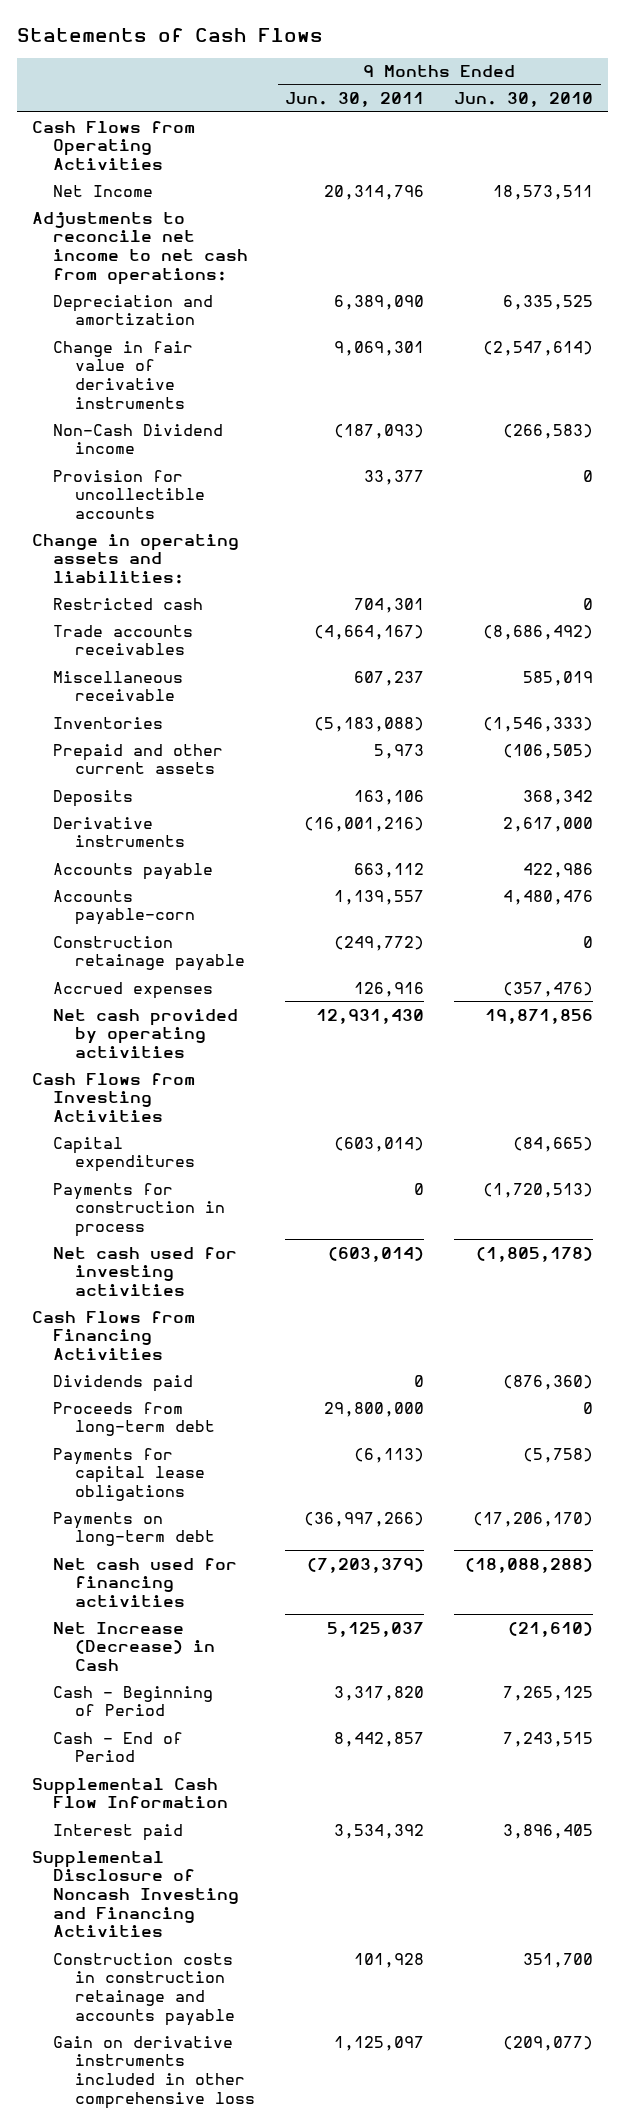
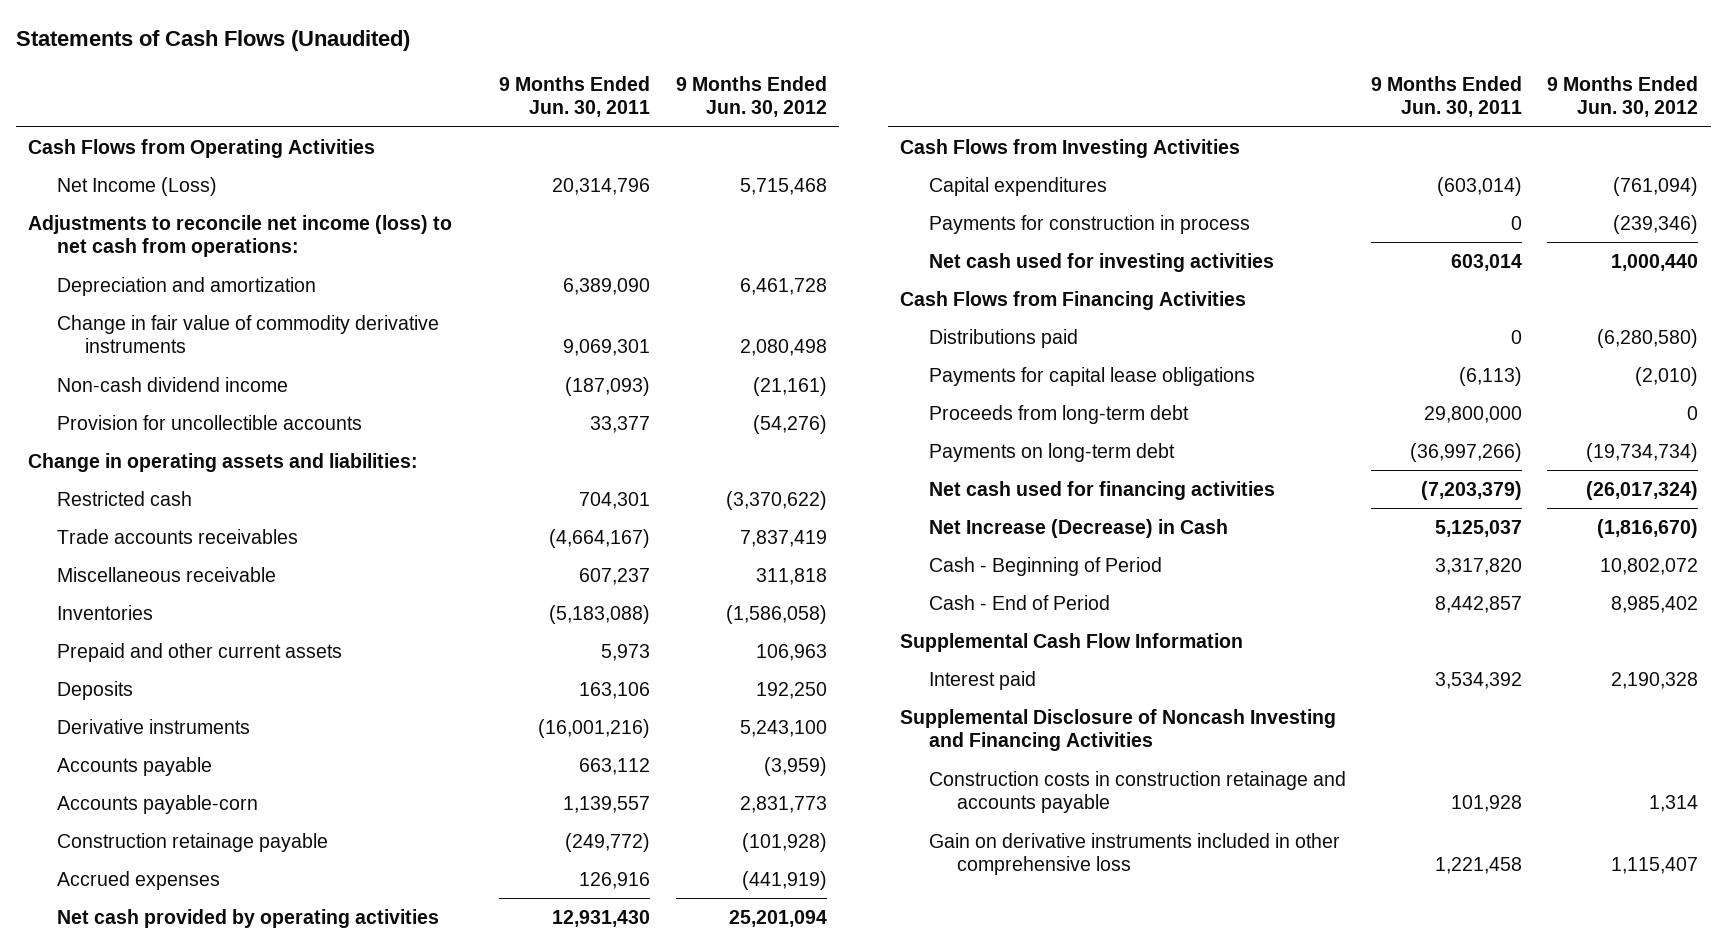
[16,27,323,42] Statements of Cash Flows -> [15,29,410,51] Statements of Cash Flows (Unaudited)
[454,92,594,108] Jun. 30, 2010 -> none
none -> [675,75,827,118] 9 Months Ended Jun. 30, 2012
[53,184,154,197] Net Income -> [56,176,217,196] Net Income (Loss)
[31,211,249,285] Adjustments to reconcile net income to net cash from operations: -> [28,214,453,258] Adjustments to reconcile net income (loss) to net cash from operations:
[53,340,194,409] Change in fair value of derivative instruments -> [56,314,439,354] Change in fair value of commodity derivative instruments
[53,423,224,455] Non-Cash Dividend income -> [56,376,288,392] Non-cash dividend income
[328,1246,425,1262] (603,014) -> [1450,253,1522,271] 603,014
[53,1374,194,1392] Dividends paid -> [928,328,1078,348] Distributions paid
[53,1401,216,1437] Proceeds from long-term debt -> [928,404,1189,424] Proceeds from long-term debt
[334,2035,425,2051] 1,125,097 -> [1434,857,1522,875] 1,221,458

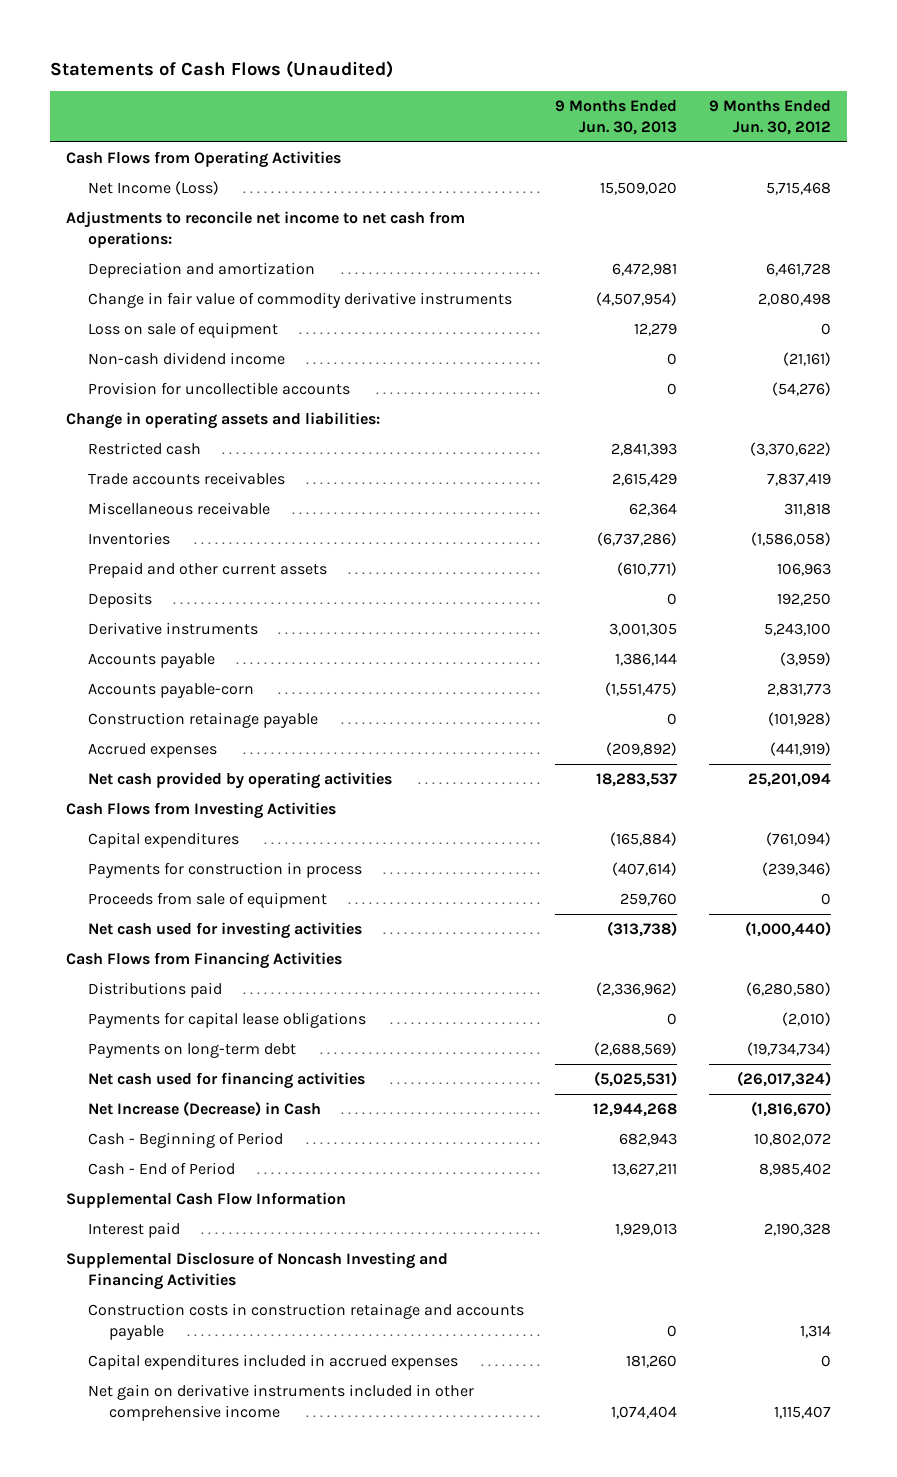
[499,75,651,118] 9 Months Ended Jun. 30, 2011 -> none
none -> [555,99,678,135] 9 Months Ended Jun. 30, 2013
[28,214,453,258] Adjustments to reconcile net income (loss) to net cash from operations: -> [65,211,465,248] Adjustments to reconcile net income to net cash from operations:
none -> [87,322,278,339] Loss on sale of equipment
none -> [87,892,327,909] Proceeds from sale of equipment
[1611,253,1699,271] 1,000,440 -> [745,921,832,938] (1,000,440)
[928,404,1189,424] Proceeds from long-term debt -> none
none -> [87,1354,458,1371] Capital expenditures included in accrued expenses
[928,832,1340,876] Gain on derivative instruments included in other comprehensive loss -> [87,1384,474,1421] Net gain on derivative instruments included in other comprehensive income

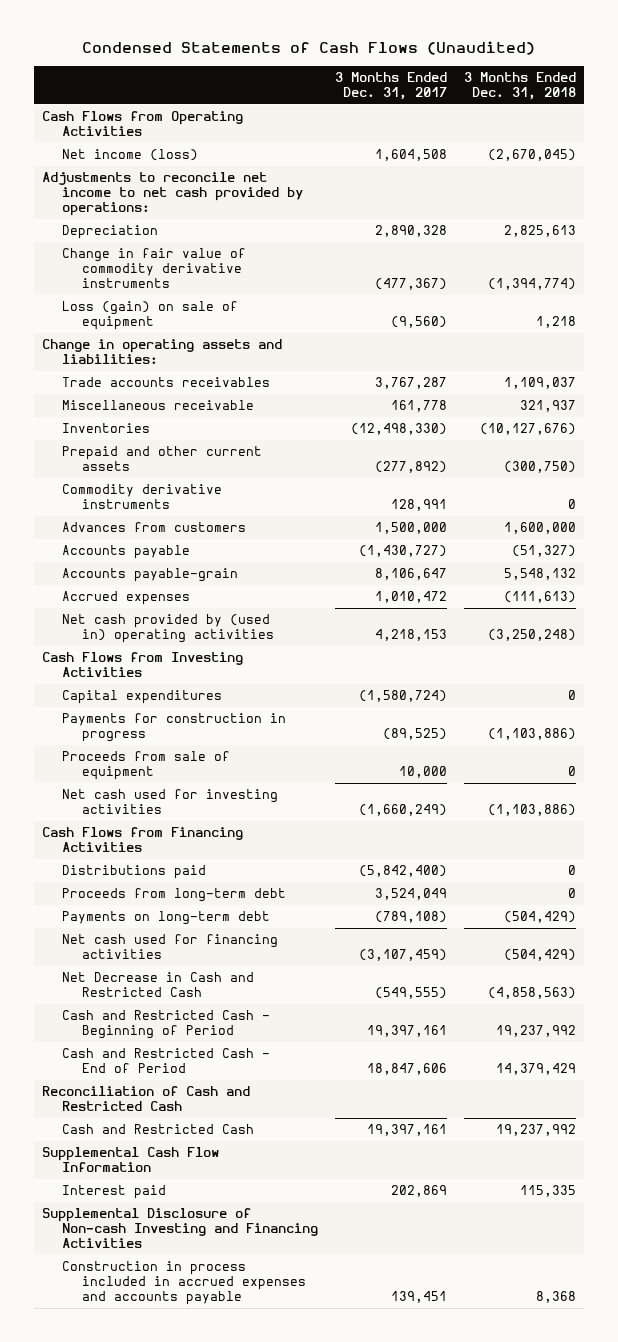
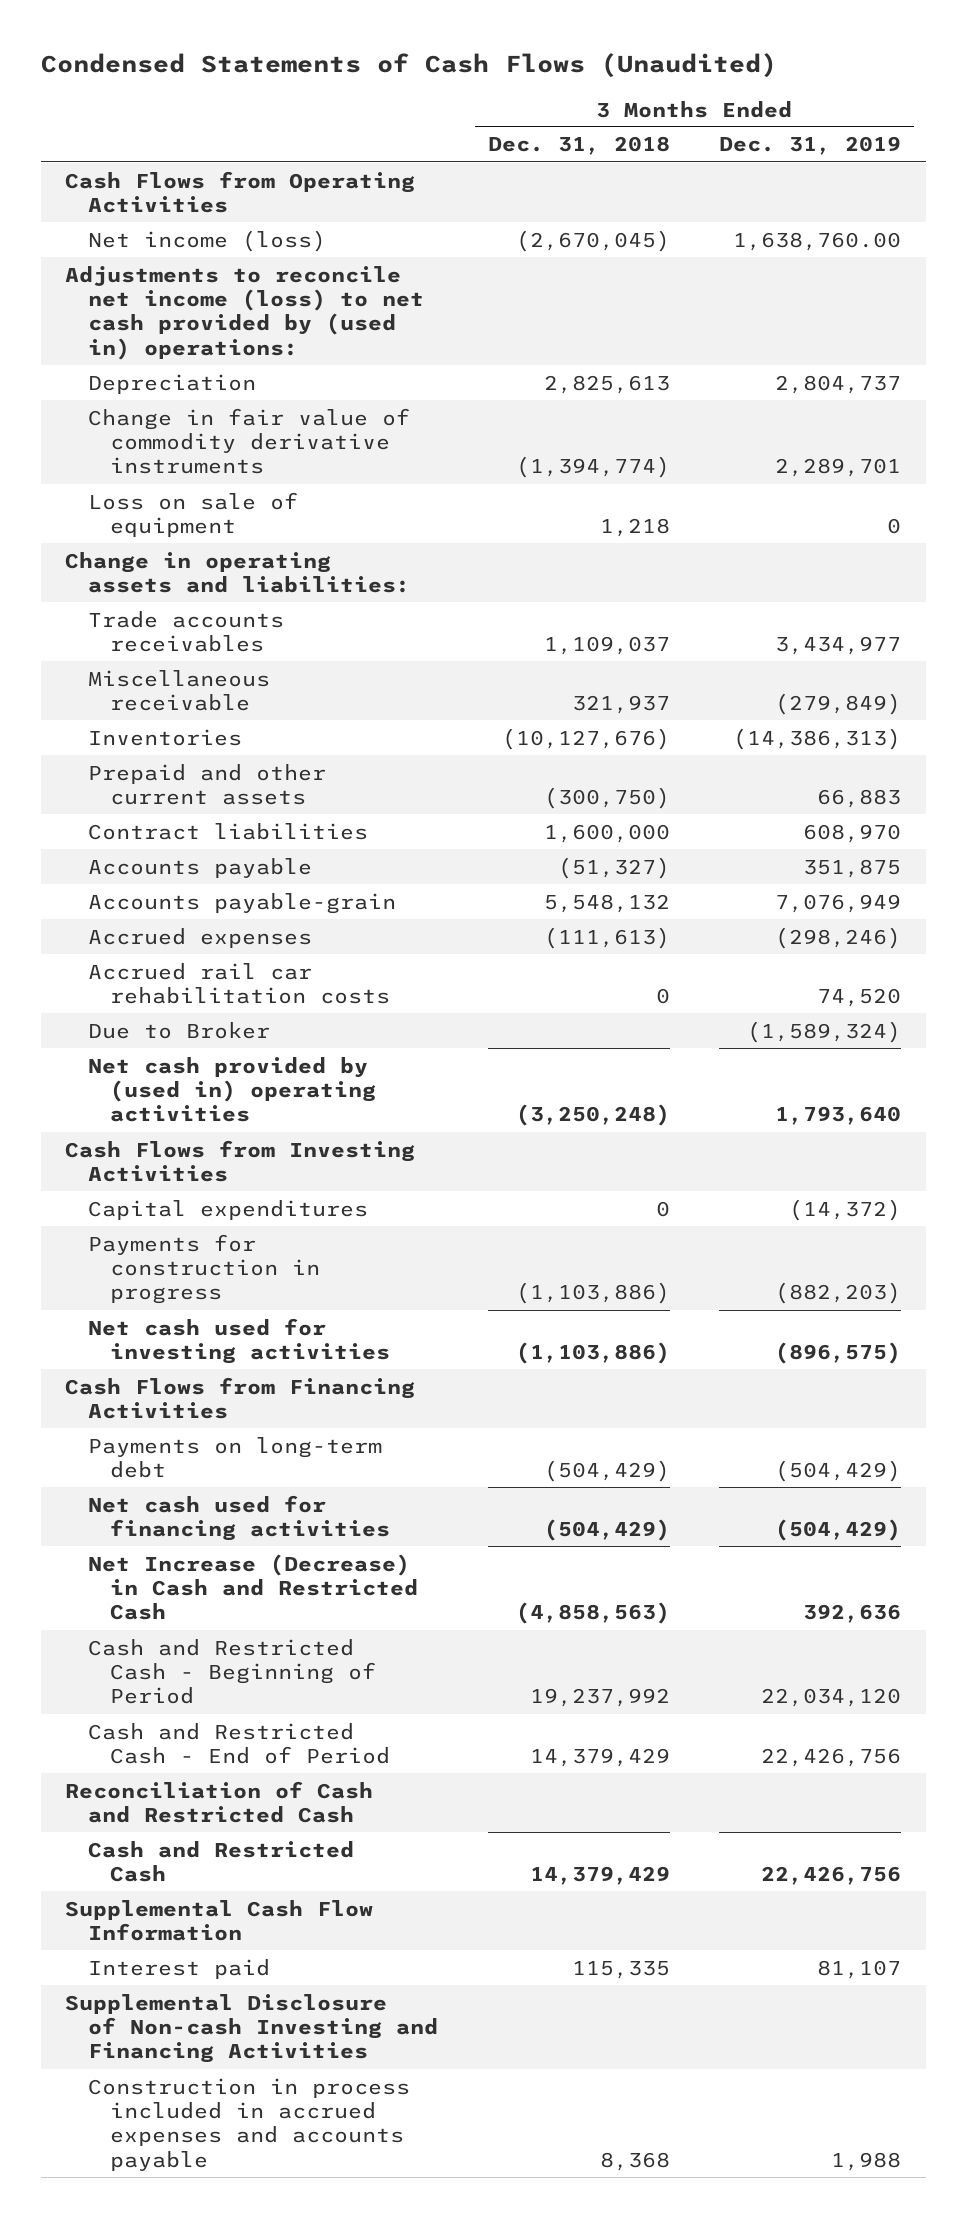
[334,72,447,101] 3 Months Ended Dec. 31, 2017 -> none
none -> [719,136,902,156] Dec. 31, 2019
[42,172,304,217] Adjustments to reconcile net income to net cash provided by operations: -> [65,265,424,360] Adjustments to reconcile net income (loss) to net cash provided by (used in) operations:
[62,301,239,331] Loss (gain) on sale of equipment -> [87,491,298,537] Loss on sale of equipment
[62,484,223,510] Commodity derivative instruments -> none
[62,522,247,533] Advances from customers -> none
none -> [87,822,368,840] Contract liabilities
none -> [87,962,391,1004] Accrued rail car rehabilitation costs
none -> [87,1021,270,1039] Due to Broker
[62,751,231,781] Proceeds from sale of equipment -> none
[62,865,207,880] Distributions paid -> none
[62,888,287,903] Proceeds from long-term debt -> none
[62,972,255,998] Net Decrease in Cash and Restricted Cash -> [87,1553,419,1621] Net Increase (Decrease) in Cash and Restricted Cash
[495,1124,576,1137] 19,237,992 -> [529,1865,670,1885] 14,379,429

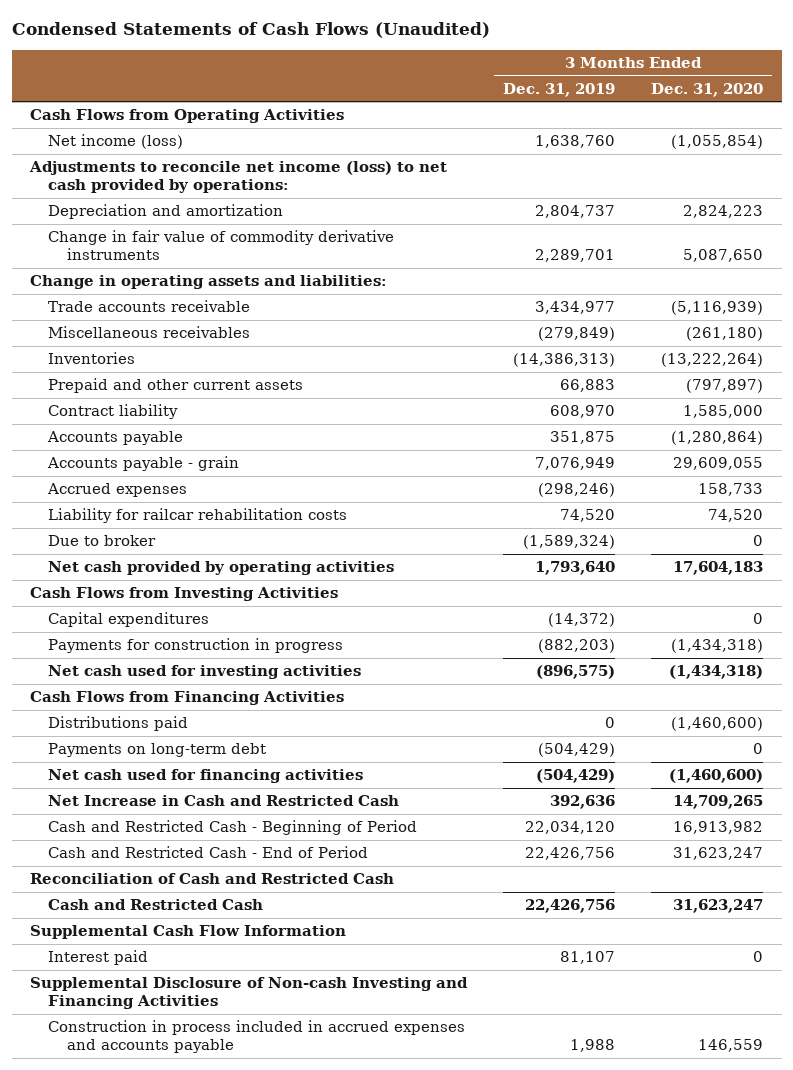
[487,136,670,156] Dec. 31, 2018 -> none
none -> [651,82,764,97] Dec. 31, 2020
[733,231,902,251] 1,638,760.00 -> [535,135,616,149] 1,638,760
[65,265,424,360] Adjustments to reconcile net income (loss) to net cash provided by (used in) operations: -> [29,161,448,194] Adjustments to reconcile net income (loss) to net cash provided by operations:
[87,373,256,394] Depreciation -> [48,204,284,220] Depreciation and amortization
[87,491,298,537] Loss on sale of equipment -> none
[87,610,284,652] Trade accounts receivables -> [48,300,251,313] Trade accounts receivable
[87,669,270,711] Miscellaneous receivable -> [48,326,251,339] Miscellaneous receivables
[87,822,368,840] Contract liabilities -> [48,404,179,420] Contract liability
[87,892,396,914] Accounts payable-grain -> [47,456,240,472] Accounts payable - grain
[87,962,391,1004] Accrued rail car rehabilitation costs -> [48,508,348,524] Liability for railcar rehabilitation costs
[87,1021,270,1039] Due to Broker -> [48,535,157,547] Due to broker
[87,1056,377,1123] Net cash provided by (used in) operating activities -> [48,561,395,576] Net cash provided by operating activities
none -> [48,716,189,732] Distributions paid
[87,1553,419,1621] Net Increase (Decrease) in Cash and Restricted Cash -> [48,795,400,807] Net Increase in Cash and Restricted Cash

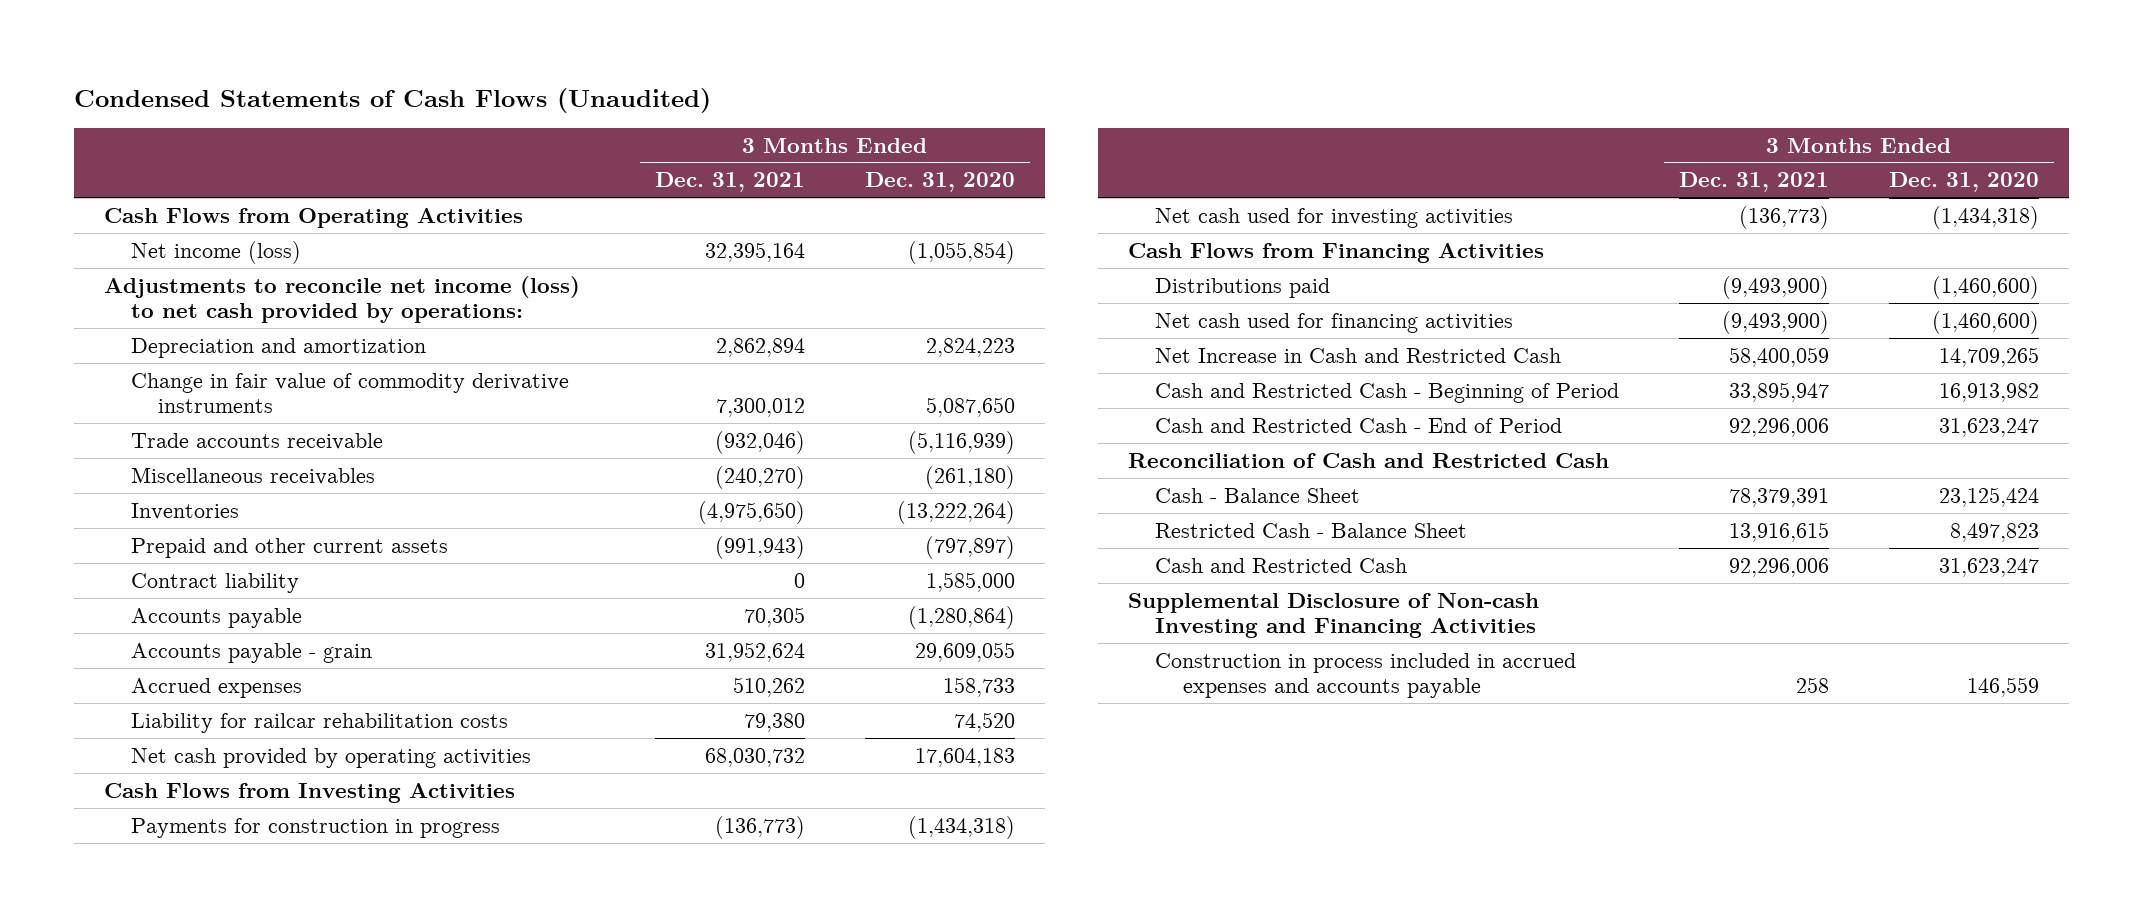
[503,82,616,97] Dec. 31, 2019 -> none
none -> [654,172,805,193] Dec. 31, 2021
[30,275,388,290] Change in operating assets and liabilities: -> none
[48,535,157,547] Due to broker -> none
[48,612,210,628] Capital expenditures -> none
[48,743,267,758] Payments on long-term debt -> none
none -> [1155,487,1361,503] Cash - Balance Sheet
none -> [1155,522,1468,538] Restricted Cash - Balance Sheet
[30,925,347,940] Supplemental Cash Flow Information -> none
[48,950,149,966] Interest paid -> none

